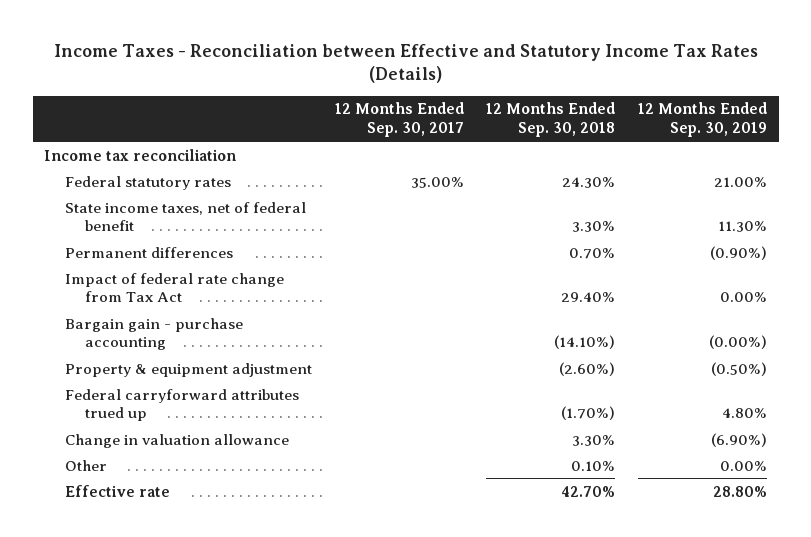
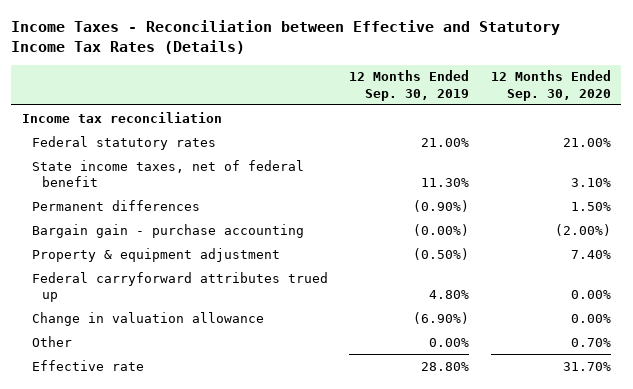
[334,102,464,138] 12 Months Ended Sep. 30, 2017 -> none
[486,102,616,138] 12 Months Ended Sep. 30, 2018 -> none
none -> [490,70,611,101] 12 Months Ended Sep. 30, 2020
[64,272,284,303] Impact of federal rate change from Tax Act -> none

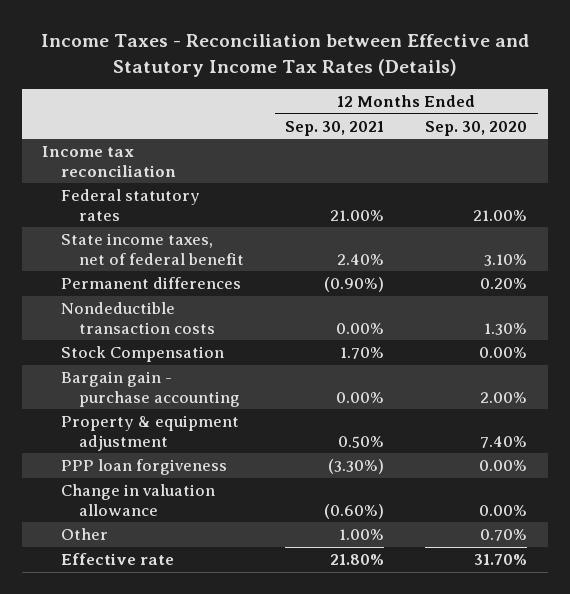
[349,70,470,101] 12 Months Ended Sep. 30, 2019 -> none
none -> [285,120,385,136] Sep. 30, 2021
[570,201,611,211] 1.50% -> [480,277,528,289] 0.20%
none -> [60,301,215,334] Nondeductible transaction costs
none -> [60,345,224,362] Stock Compensation
[554,223,611,236] (2.00%) -> [480,391,528,403] 2.00%
[32,271,329,302] Federal carryforward attributes trued up -> none
none -> [60,458,227,475] PPP loan forgiveness

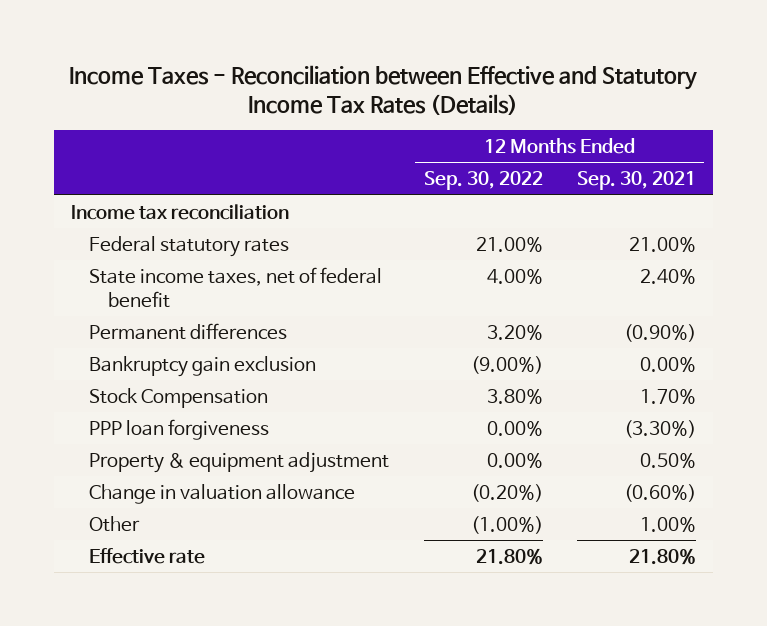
[425,120,528,136] Sep. 30, 2020 -> none
none -> [423,171,543,191] Sep. 30, 2022
[60,301,215,334] Nondeductible transaction costs -> none
none -> [89,355,317,377] Bankruptcy gain exclusion
[60,370,240,407] Bargain gain - purchase accounting -> none
[60,414,239,451] Property & equipment adjustment -> [89,451,390,473] Property & equipment adjustment

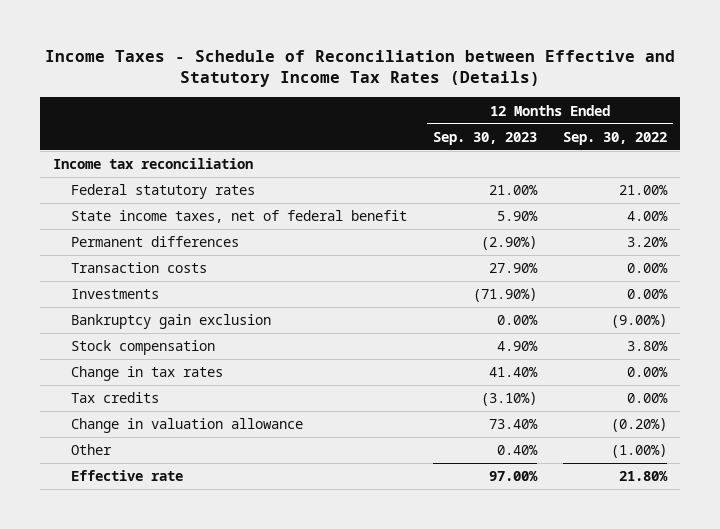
[69,64,698,115] Income Taxes - Reconciliation between Effective and Statutory Income Tax Rates (Details) -> [44,49,675,88] Income Taxes - Schedule of Reconciliation between Effective and Statutory Income Tax Rates (Details)
[576,171,696,191] Sep. 30, 2021 -> none
none -> [433,131,538,145] Sep. 30, 2023
none -> [71,262,208,274] Transaction costs
none -> [71,289,160,300] Investments
[89,418,270,440] PPP loan forgiveness -> none
[89,451,390,473] Property & equipment adjustment -> none
[89,387,269,408] Stock Compensation -> [71,340,216,356] Stock compensation
none -> [71,366,224,382] Change in tax rates
none -> [71,392,160,404] Tax credits

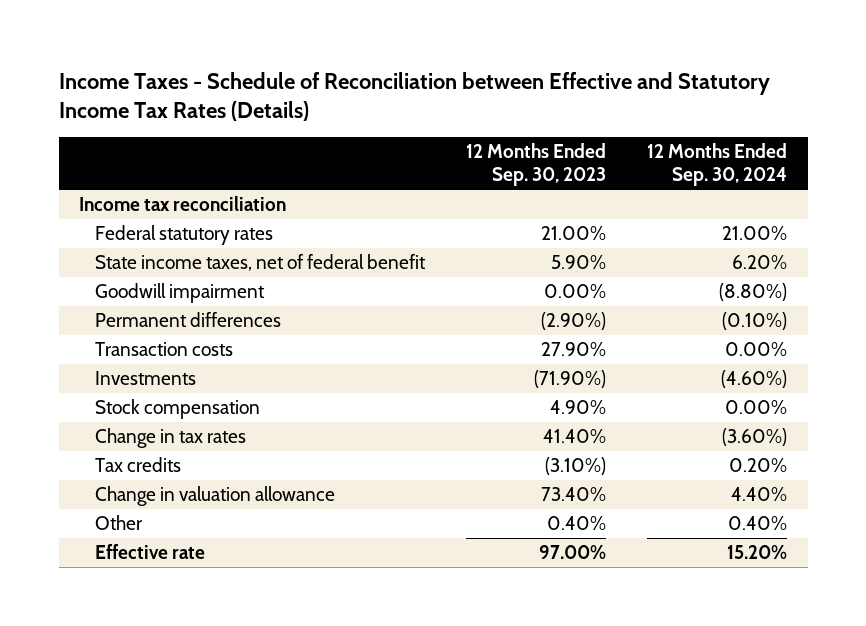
[562,131,667,145] Sep. 30, 2022 -> none
none -> [646,143,787,187] 12 Months Ended Sep. 30, 2024
none -> [94,282,265,303] Goodwill impairment
[71,314,272,330] Bankruptcy gain exclusion -> none

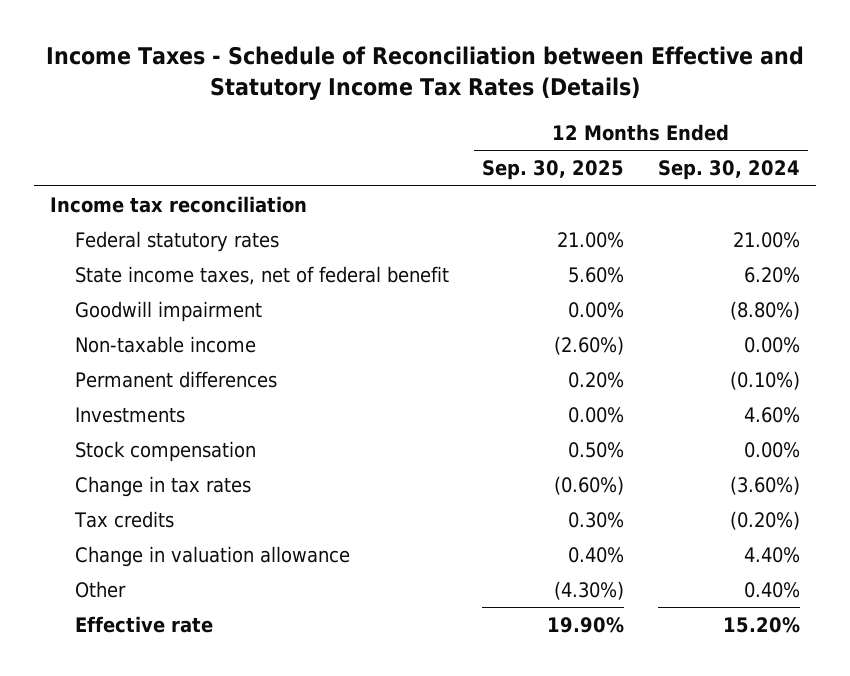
[465,143,606,187] 12 Months Ended Sep. 30, 2023 -> none
none -> [482,160,625,181] Sep. 30, 2025
none -> [74,335,256,353] Non-taxable income
[94,341,233,356] Transaction costs -> none
[720,369,787,388] (4.60%) -> [743,406,800,423] 4.60%
[728,457,787,472] 0.20% -> [729,510,800,530] (0.20%)

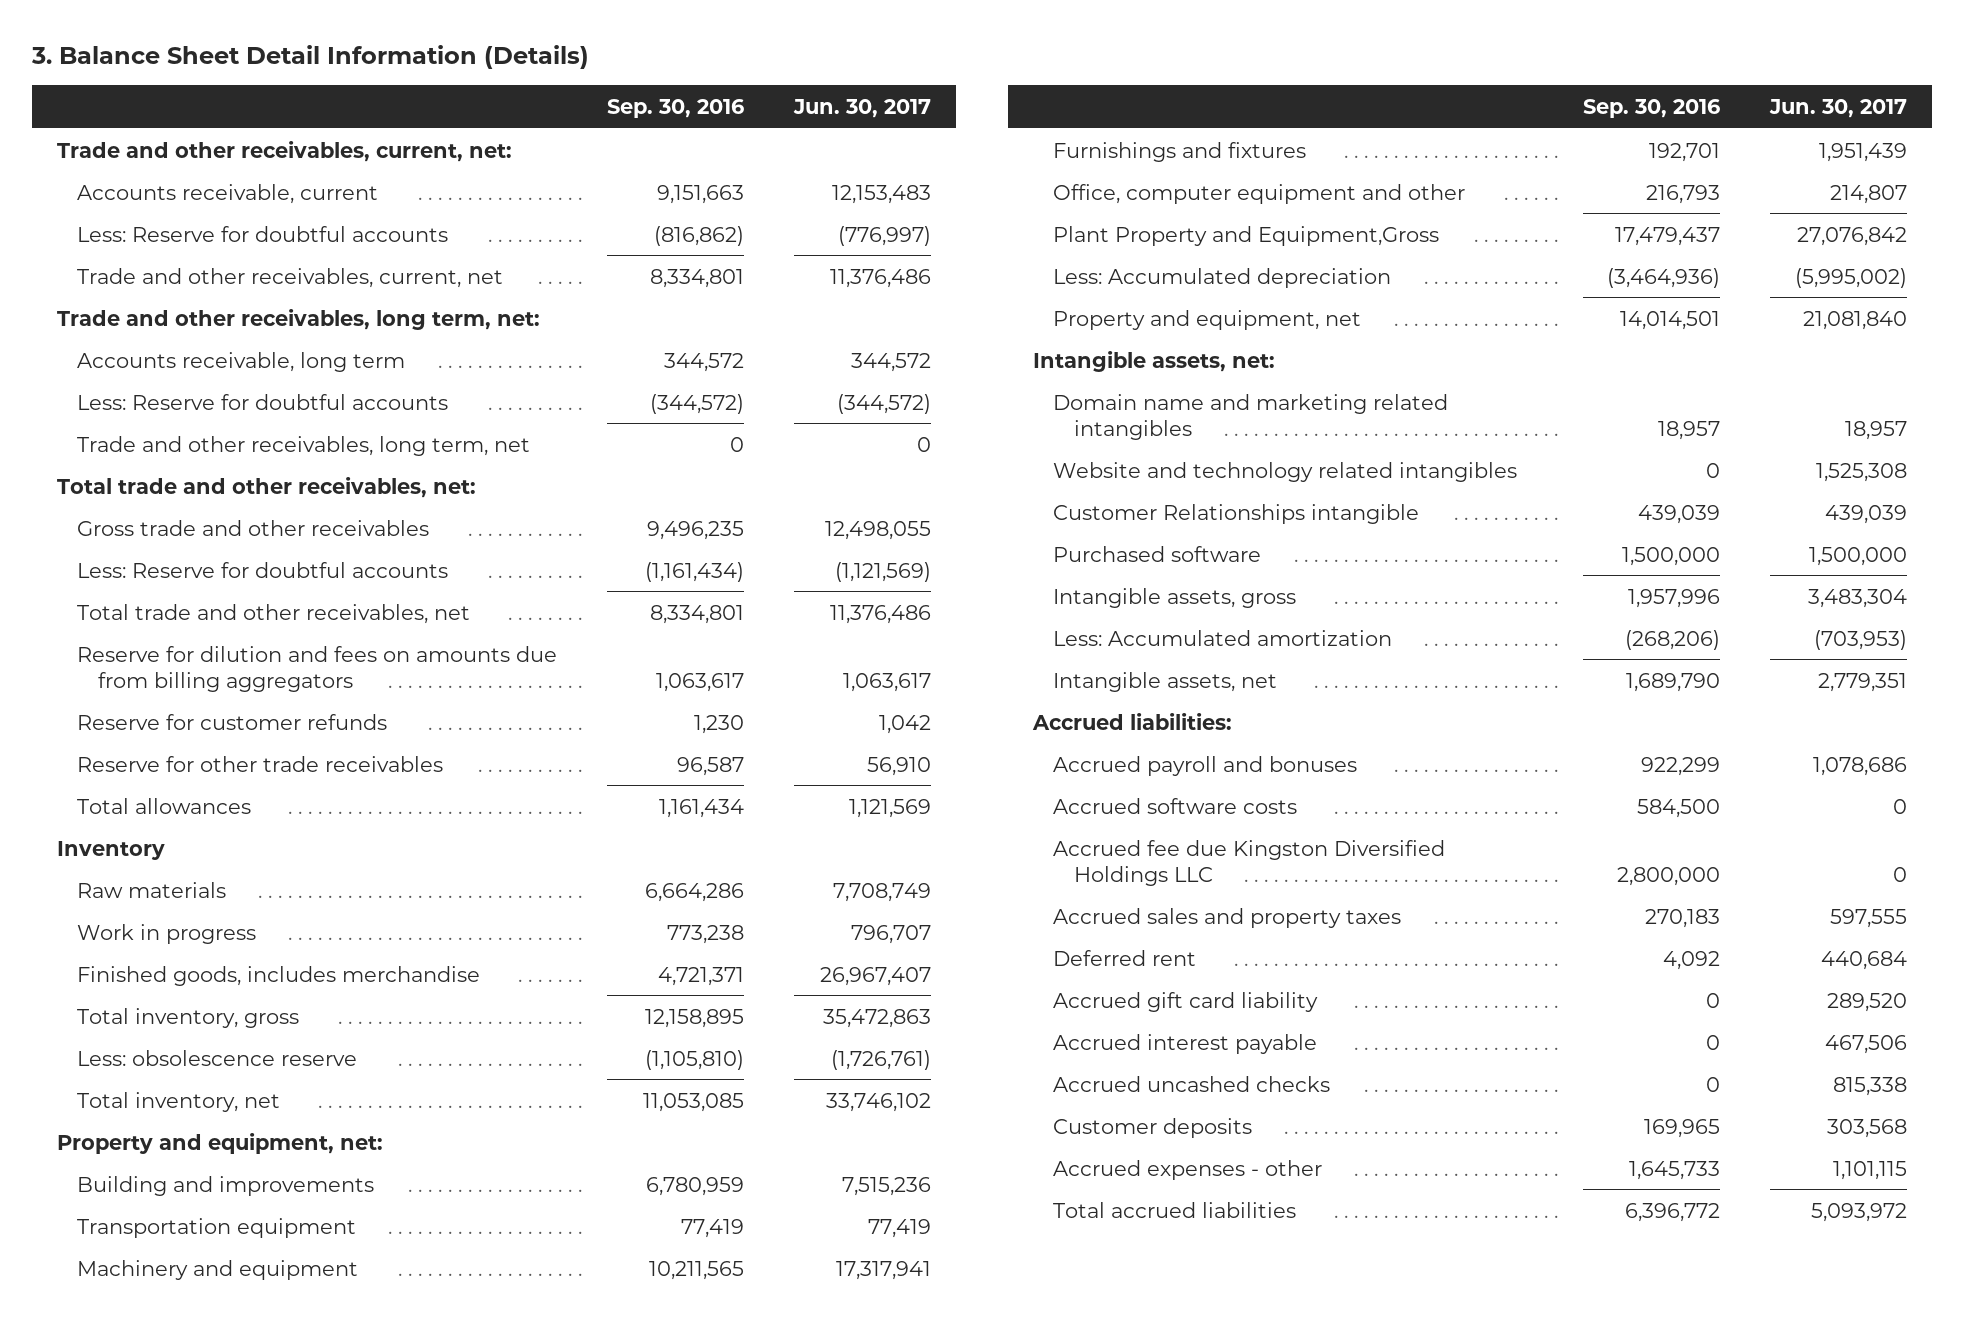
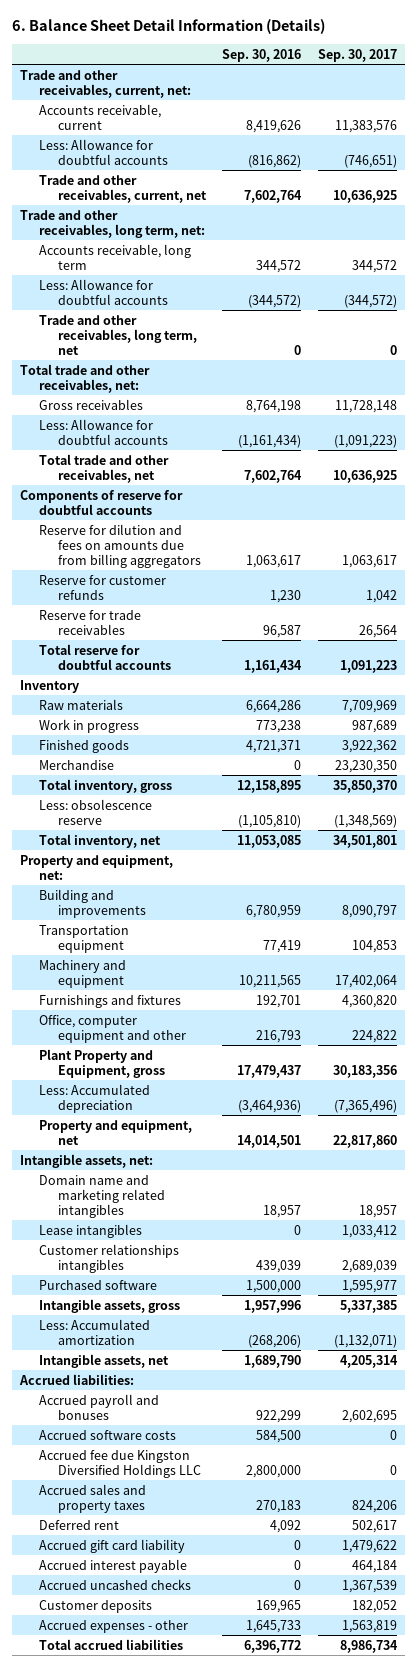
[30,45,589,70] 3. Balance Sheet Detail Information (Details) -> [12,19,326,35] 6. Balance Sheet Detail Information (Details)
[792,98,931,118] Jun. 30, 2017 -> none
none -> [317,48,397,62] Sep. 30, 2017
[656,184,744,204] 9,151,663 -> [246,119,302,133] 8,419,626
[77,225,449,242] Less: Reserve for doubtful accounts -> [39,138,168,165] Less: Allowance for doubtful accounts
[649,268,744,288] 8,334,801 -> [244,189,303,203] 7,602,764
[77,393,449,410] Less: Reserve for doubtful accounts -> [39,278,168,305] Less: Allowance for doubtful accounts
[77,519,430,536] Gross trade and other receivables -> [39,398,144,410] Gross receivables
[646,520,744,540] 9,496,235 -> [246,399,302,413] 8,764,198
[77,561,449,578] Less: Reserve for doubtful accounts -> [39,418,168,445] Less: Allowance for doubtful accounts
[649,604,744,624] 8,334,801 -> [244,469,303,483] 7,602,764
none -> [20,489,184,515] Components of reserve for doubtful accounts
[77,755,444,772] Reserve for other trade receivables -> [39,609,142,635] Reserve for trade receivables
[77,797,252,814] Total allowances -> [39,643,171,670] Total reserve for doubtful accounts
[77,965,481,986] Finished goods, includes merchandise -> [39,739,130,753] Finished goods
none -> [39,759,115,770] Merchandise
[1053,225,1440,246] Plant Property and Equipment,Gross -> [39,1048,165,1078] Plant Property and Equipment, gross
[1053,461,1518,482] Website and technology related intangibles -> none
none -> [39,1223,143,1238] Lease intangibles
[1053,503,1420,524] Customer Relationships intangible -> [39,1243,180,1273] Customer relationships intangibles

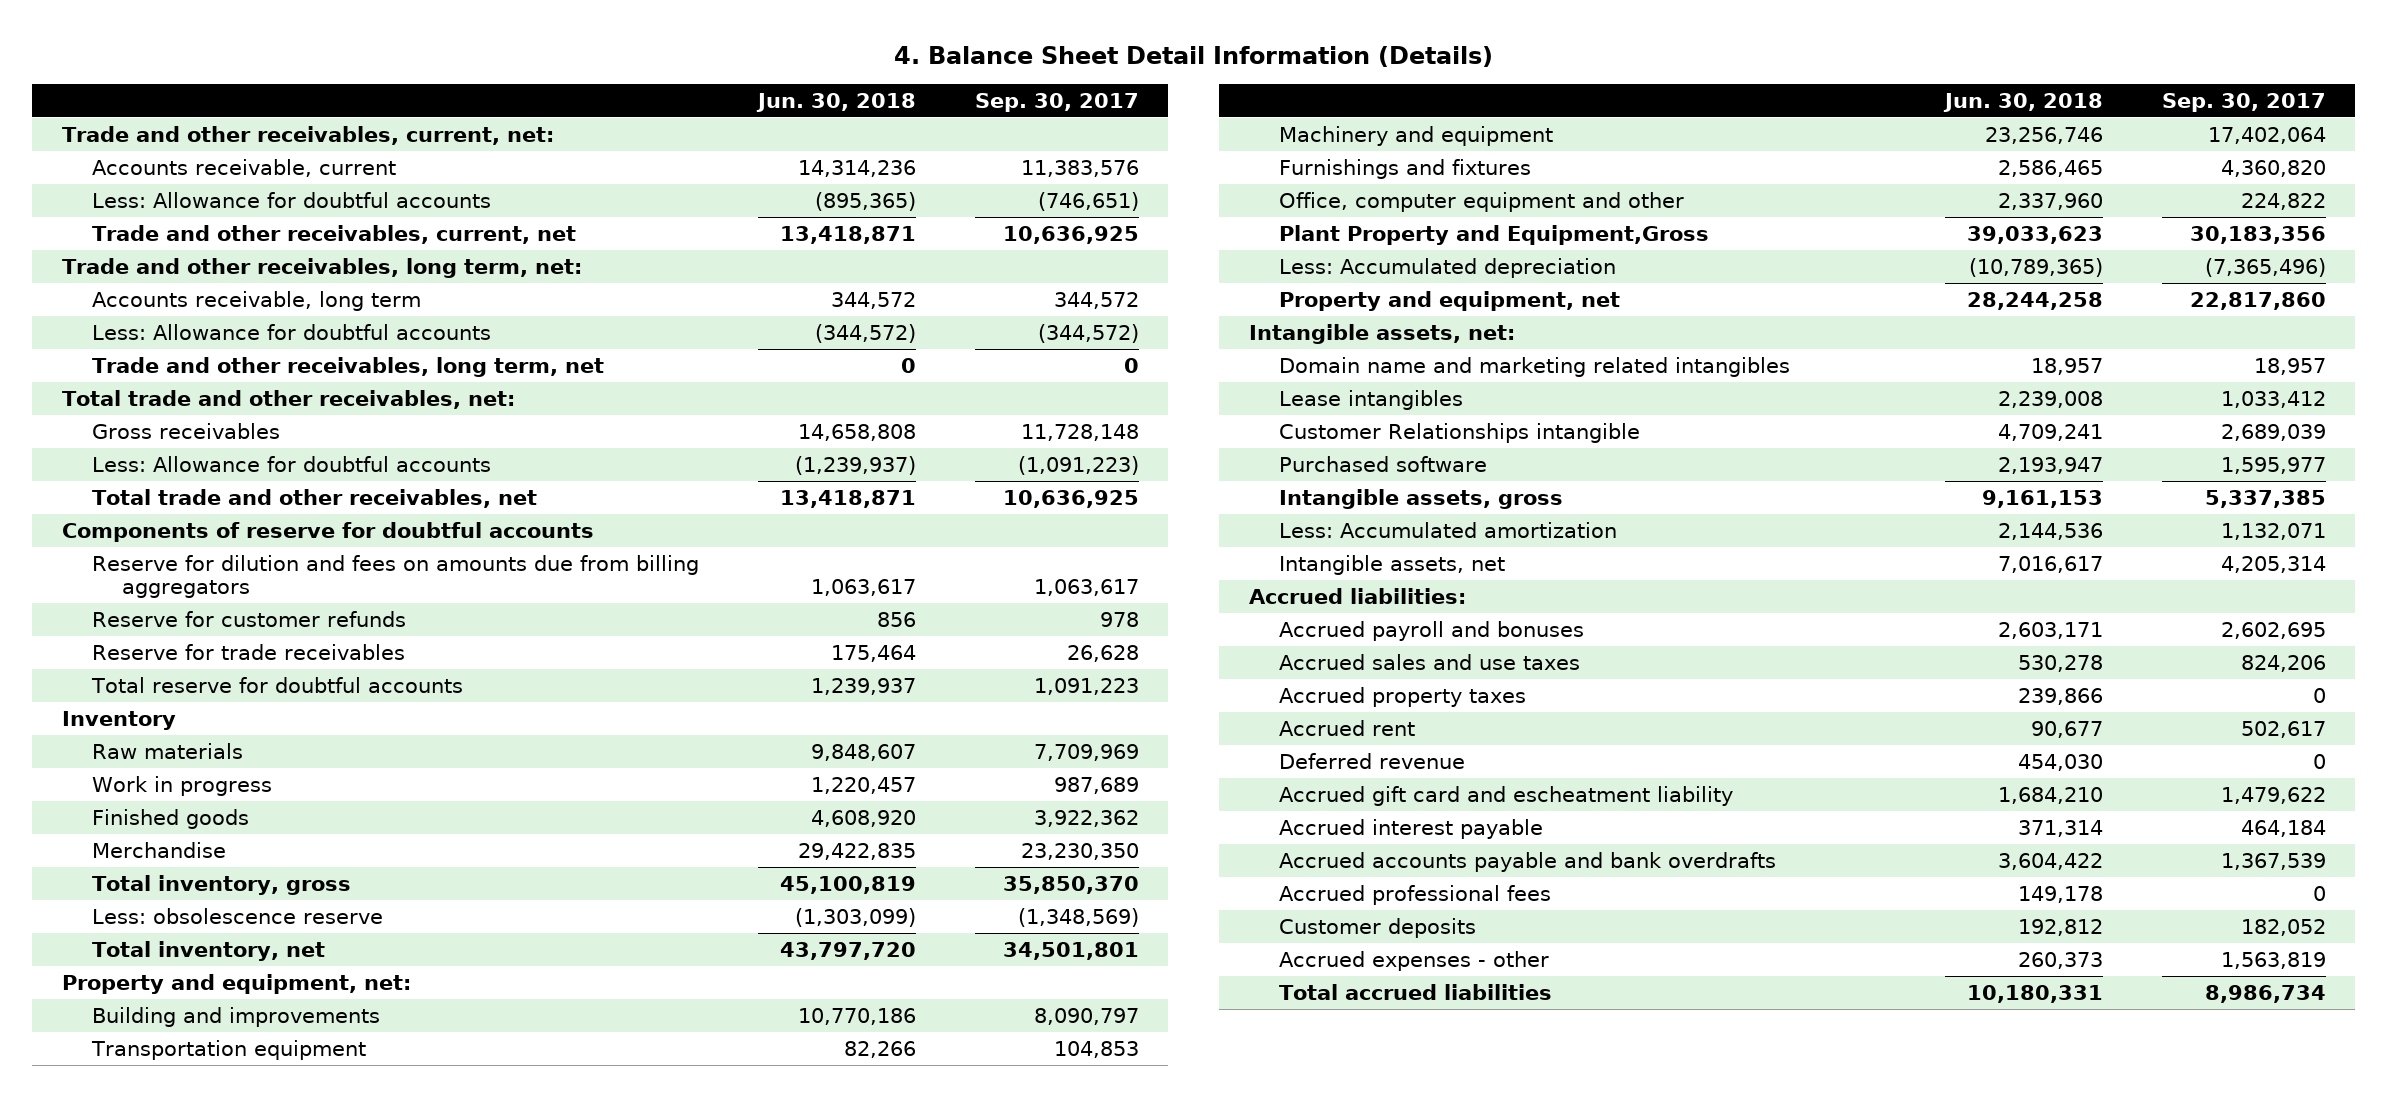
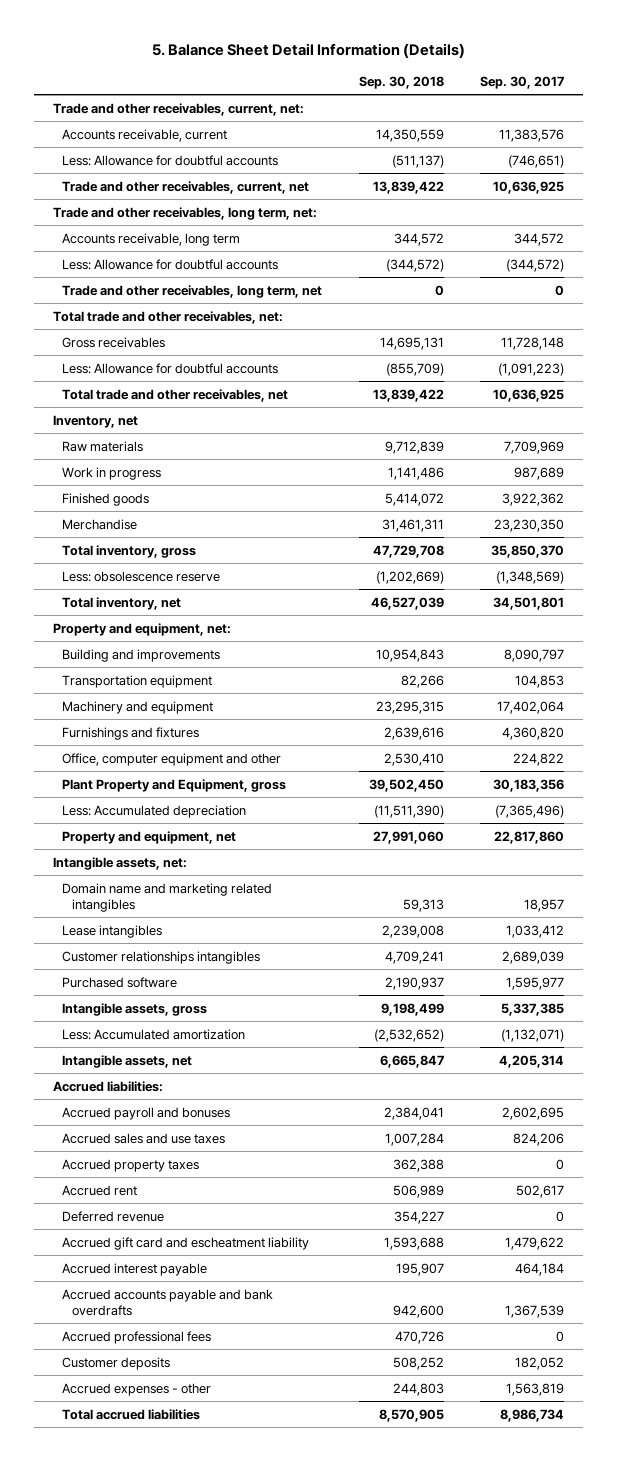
[893,45,1493,67] 4. Balance Sheet Detail Information (Details) -> [151,42,465,58] 5. Balance Sheet Detail Information (Details)
[755,92,916,112] Jun. 30, 2018 -> none
none -> [358,75,444,89] Sep. 30, 2018
[61,521,594,542] Components of reserve for doubtful accounts -> none
[92,554,700,599] Reserve for dilution and fees on amounts due from billing aggregators -> none
[92,610,407,627] Reserve for customer refunds -> none
[92,643,406,660] Reserve for trade receivables -> none
[91,676,464,693] Total reserve for doubtful accounts -> none
[61,710,176,730] Inventory -> [52,414,138,428] Inventory, net
[1279,224,1710,245] Plant Property and Equipment,Gross -> [62,778,287,792] Plant Property and Equipment, gross
[1279,422,1641,443] Customer Relationships intangible -> [62,950,261,964] Customer relationships intangibles
[2220,522,2326,540] 1,132,071 -> [501,1028,565,1042] (1,132,071)

